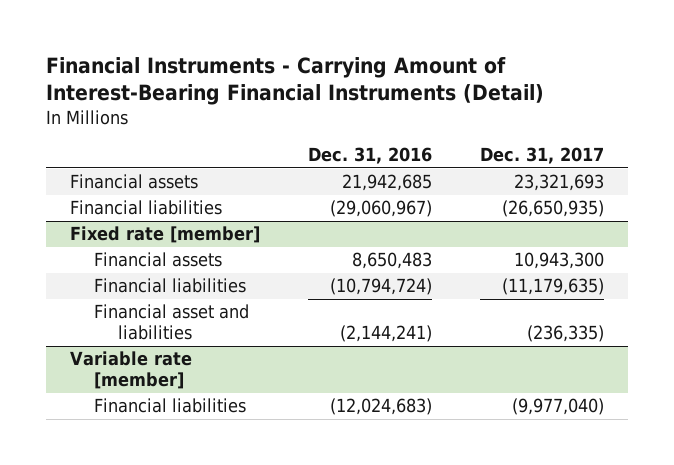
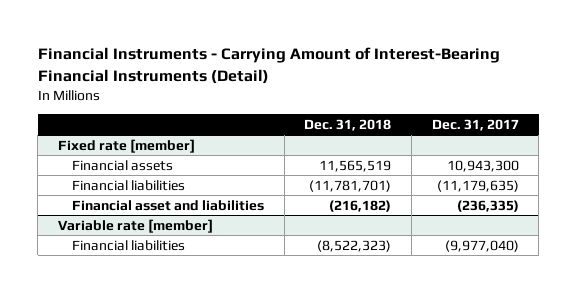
[307,147,432,165] Dec. 31, 2016 -> none
none -> [304,118,392,131] Dec. 31, 2018
[69,174,198,190] Financial assets -> none
[69,200,222,216] Financial liabilities -> none

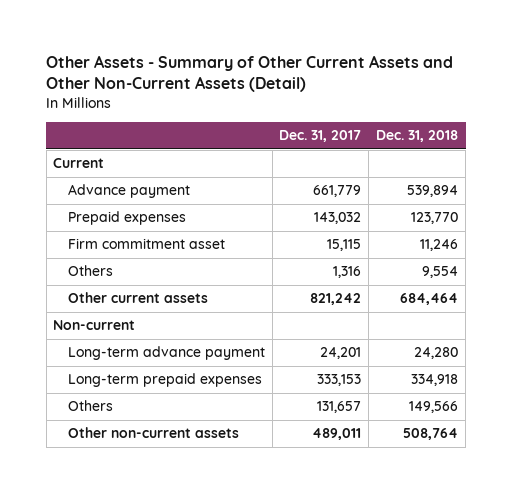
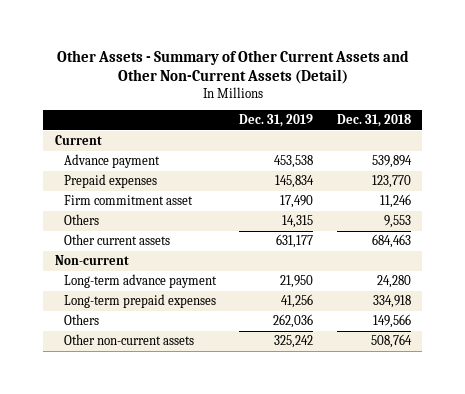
[279,130,362,143] Dec. 31, 2017 -> none
none -> [239,114,314,128] Dec. 31, 2019
[422,266,459,279] 9,554 -> [383,215,411,229] 9,553
[400,293,459,306] 684,464 -> [371,234,411,249] 684,463

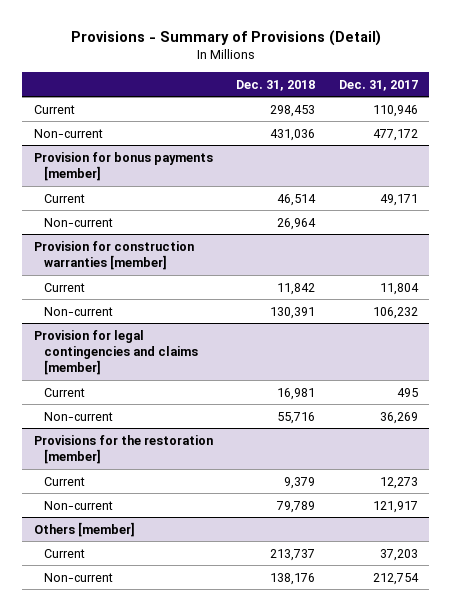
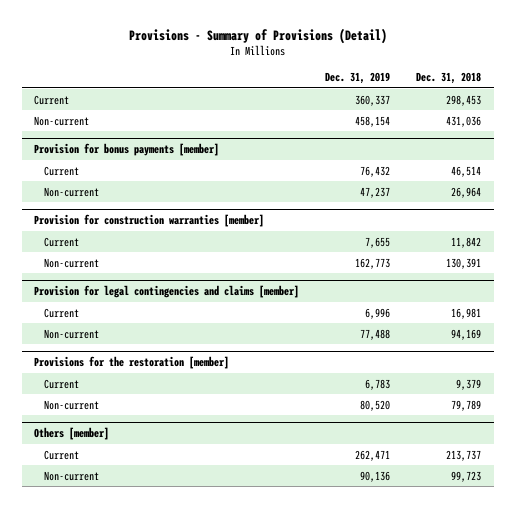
[338,79,418,91] Dec. 31, 2017 -> none
none -> [325,72,391,85] Dec. 31, 2019
[277,411,316,424] 55,716 -> [450,328,481,340] 94,169
[270,572,316,585] 138,176 -> [450,470,481,482] 99,723

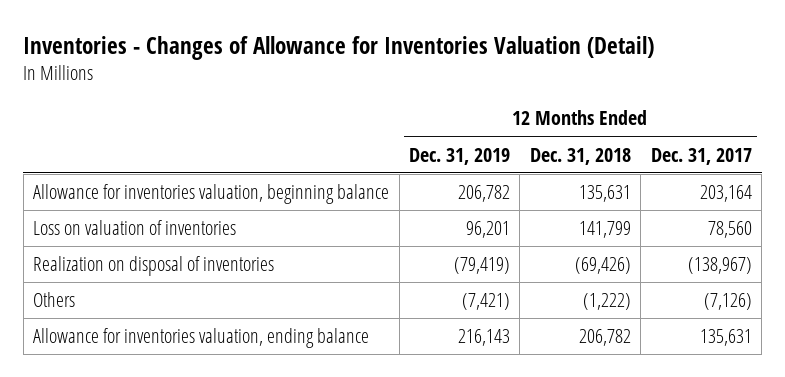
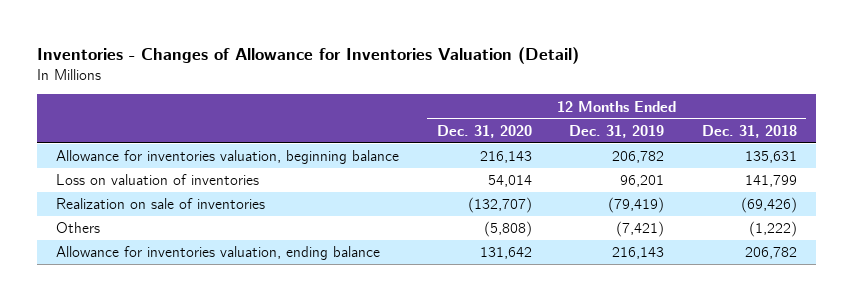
[650,147,752,165] Dec. 31, 2017 -> none
none -> [436,124,532,138] Dec. 31, 2020
[33,256,275,277] Realization on disposal of inventories -> [56,198,266,210] Realization on sale of inventories

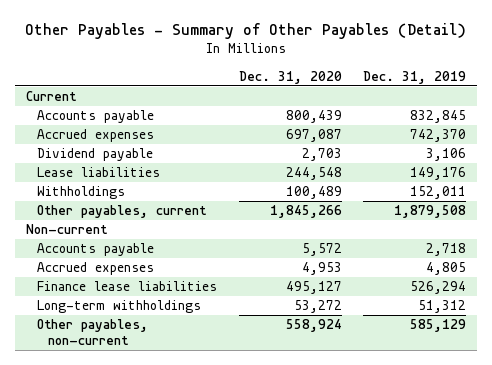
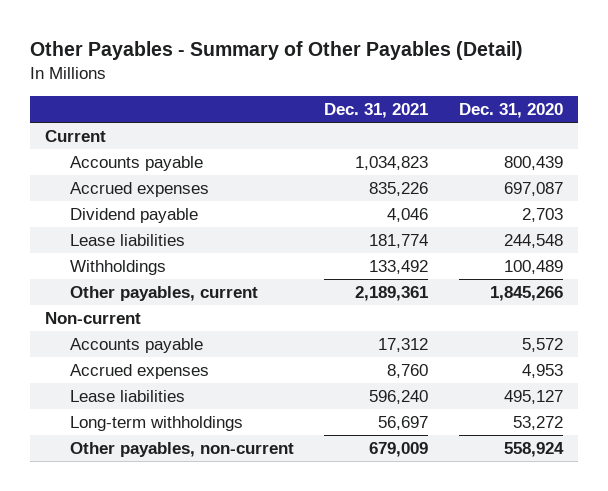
[363,70,467,84] Dec. 31, 2019 -> none
none -> [324,102,429,118] Dec. 31, 2021
[36,281,217,292] Finance lease liabilities -> [69,389,185,402] Lease liabilities

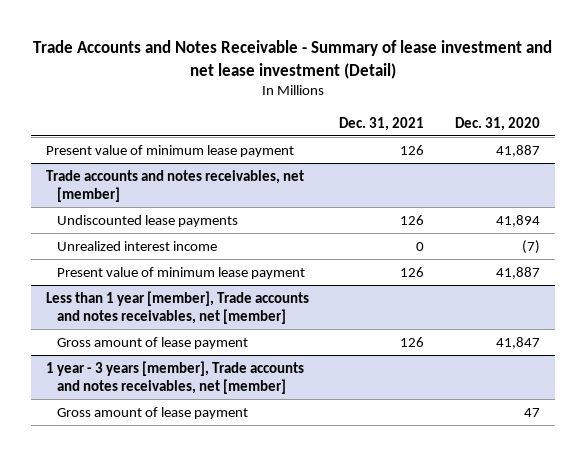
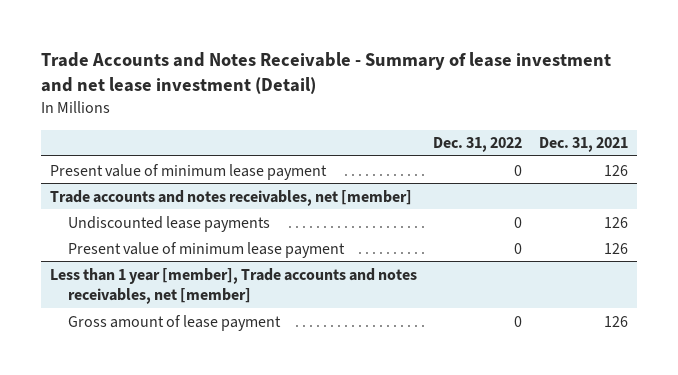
[455,116,541,131] Dec. 31, 2020 -> none
none -> [433,137,523,153] Dec. 31, 2022
[56,240,217,251] Unrealized interest income -> none
[45,360,304,395] 1 year - 3 years [member], Trade accounts and notes receivables, net [member] -> none
[56,406,248,419] Gross amount of lease payment -> none

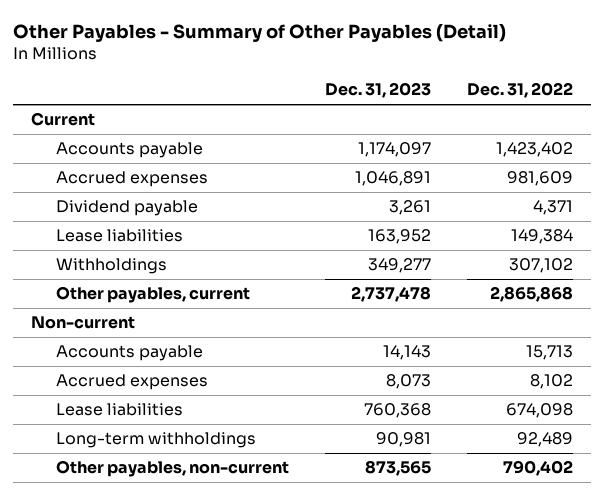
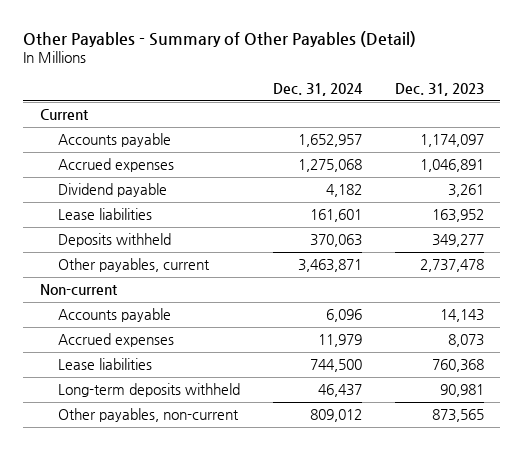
[467,82,574,99] Dec. 31, 2022 -> none
none -> [272,82,363,96] Dec. 31, 2024
[56,258,168,275] Withholdings -> [57,233,171,248] Deposits withheld
[56,432,257,449] Long-term withholdings -> [57,383,240,398] Long-term deposits withheld

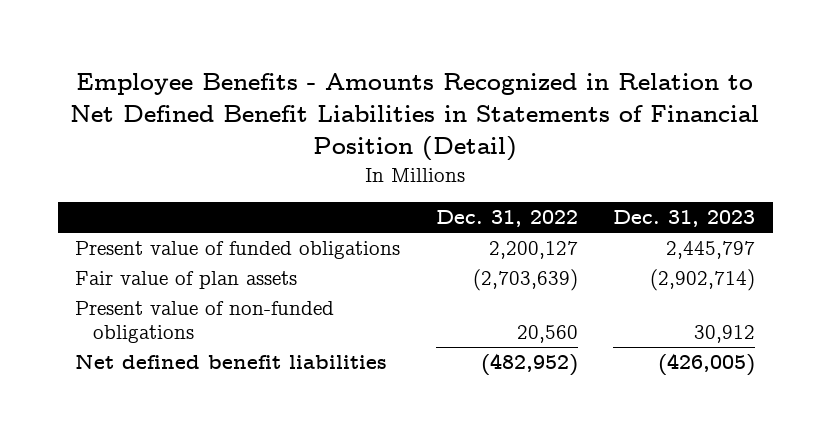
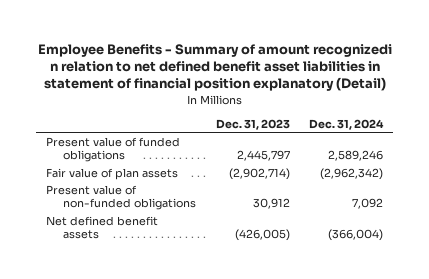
[70,72,760,161] Employee Benefits - Amounts Recognized in Relation to Net Defined Benefit Liabilities in Statements of Financial Position (Detail) -> [37,43,392,92] Employee Benefits - Summary of amount recognizedi n relation to net defined benefit asset liabilities in statement of financial position explanatory (Detail)
[435,210,578,228] Dec. 31, 2022 -> none
none -> [309,118,385,130] Dec. 31, 2024
[75,354,388,370] Net defined benefit liabilities -> [45,215,158,239] Net defined benefit assets

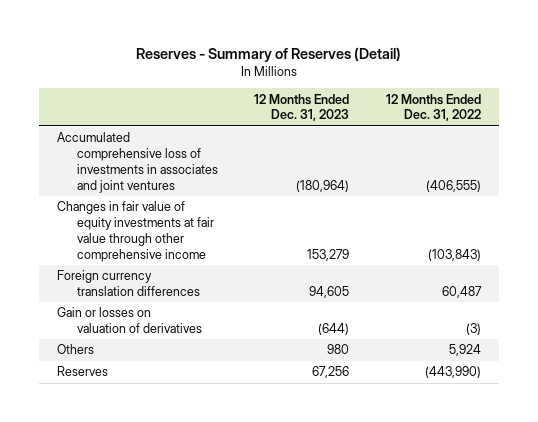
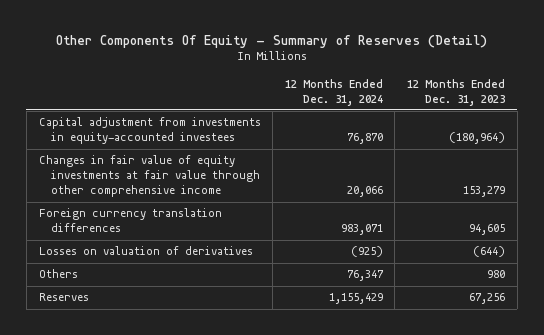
[136,46,402,62] Reserves - Summary of Reserves (Detail) -> [55,34,487,48] Other Components Of Equity - Summary of Reserves (Detail)
[385,93,481,122] 12 Months Ended Dec. 31, 2022 -> none
none -> [284,78,383,106] 12 Months Ended Dec. 31, 2024
[57,132,219,193] Accumulated comprehensive loss of investments in associates and joint ventures -> [38,117,261,145] Capital adjustment from investments in equity-accounted investees
[57,307,203,334] Gain or losses on valuation of derivatives -> [38,246,253,256] Losses on valuation of derivatives

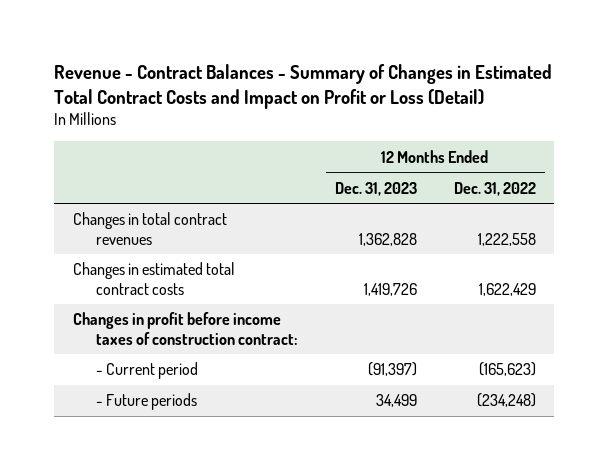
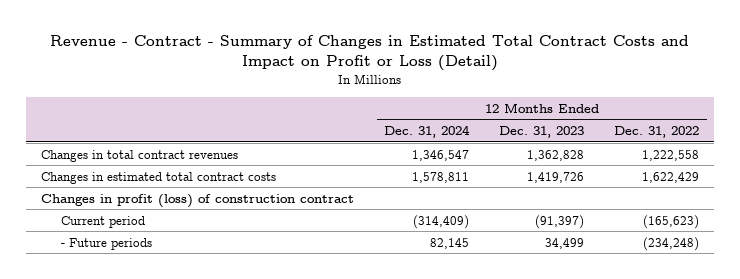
[54,64,553,109] Revenue - Contract Balances - Summary of Changes in Estimated Total Contract Costs and Impact on Profit or Loss (Detail) -> [50,35,690,72] Revenue - Contract - Summary of Changes in Estimated Total Contract Costs and Impact on Profit or Loss (Detail)
none -> [384,125,471,139] Dec. 31, 2024
[72,312,299,345] Changes in profit before income taxes of construction contract: -> [41,193,355,208] Changes in profit (loss) of construction contract
[96,362,199,380] - Current period -> [60,215,145,228] Current period

